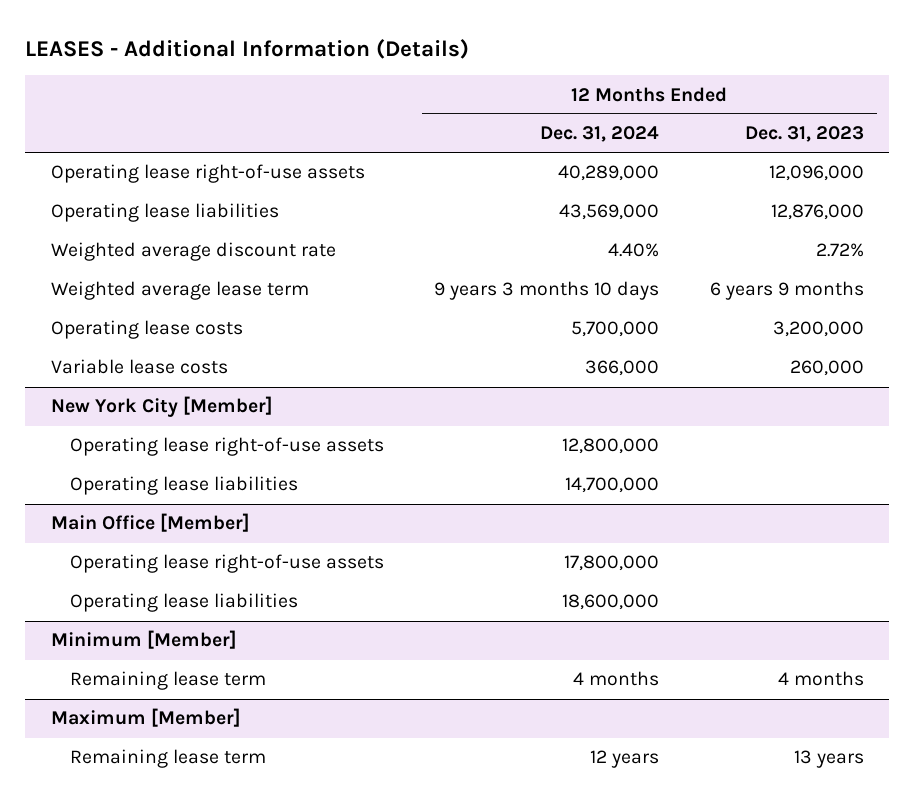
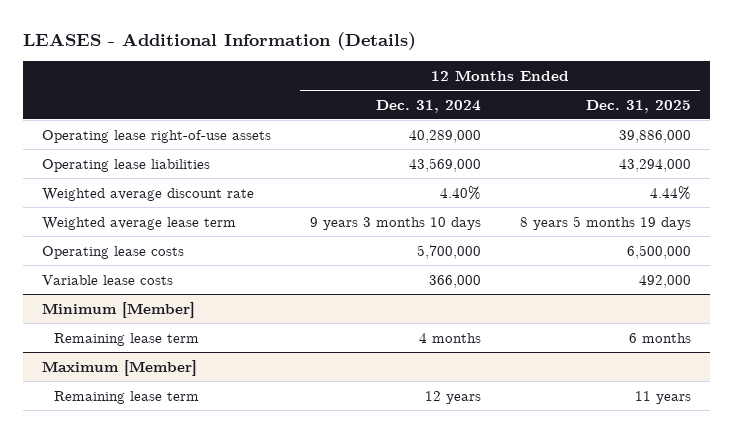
[744,126,864,143] Dec. 31, 2023 -> none
none -> [585,99,691,113] Dec. 31, 2025
[50,396,273,418] New York City [Member] -> none
[69,437,384,457] Operating lease right-of-use assets -> none
[69,476,298,496] Operating lease liabilities -> none
[50,513,250,533] Main Office [Member] -> none
[69,554,384,574] Operating lease right-of-use assets -> none
[69,593,298,613] Operating lease liabilities -> none

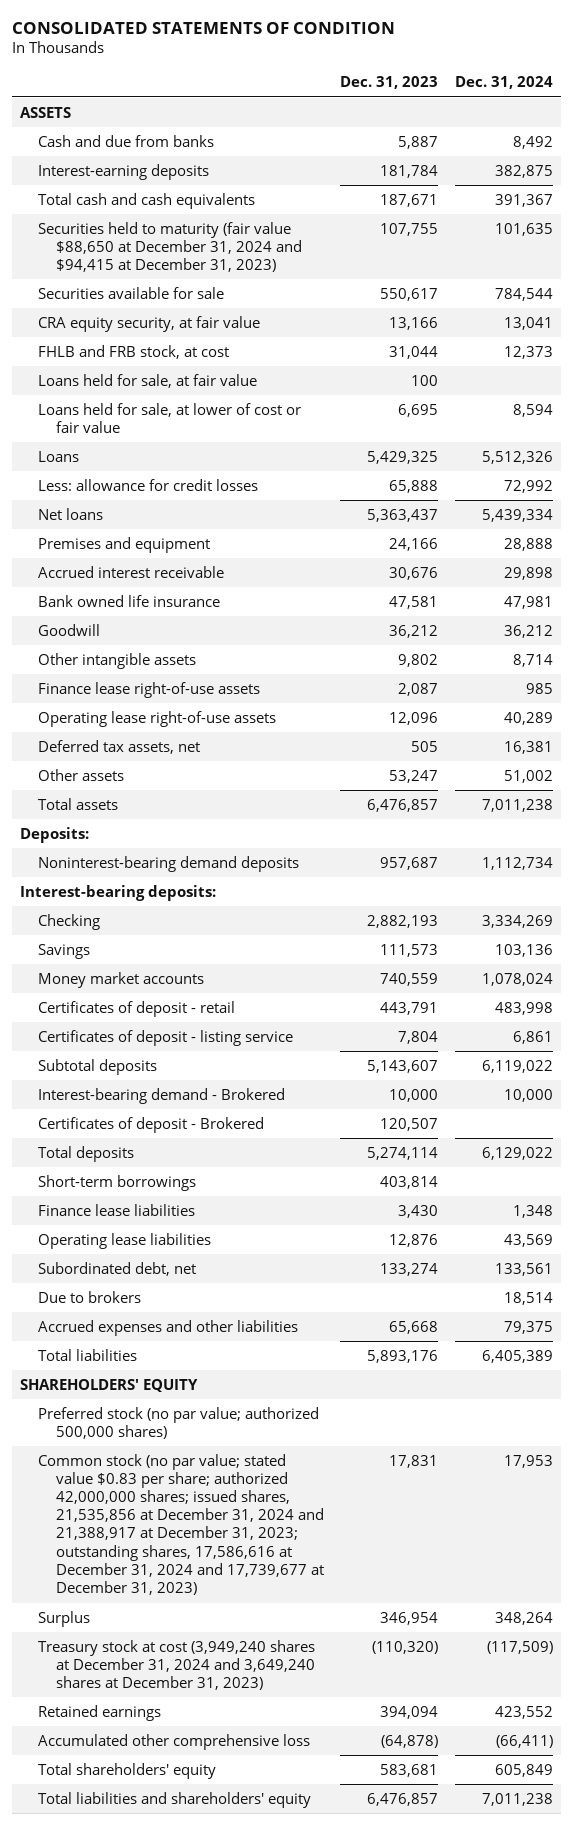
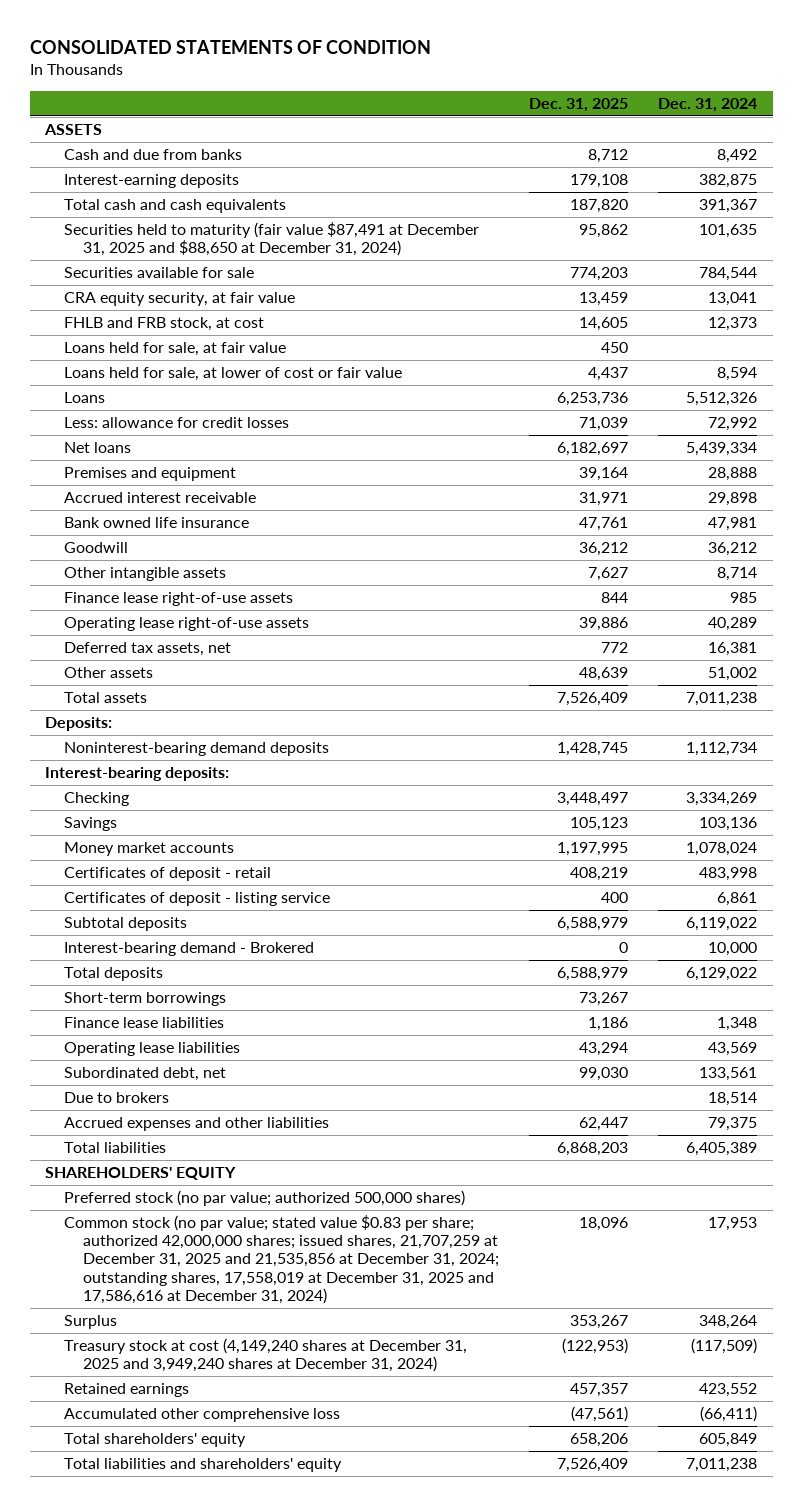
[340,76,439,90] Dec. 31, 2023 -> none
none -> [528,97,628,112] Dec. 31, 2025
[37,221,302,273] Securities held to maturity (fair value $88,650 at December 31, 2024 and $94,415 at December 31, 2023) -> [63,222,479,257] Securities held to maturity (fair value $87,491 at December 31, 2025 and $88,650 at December 31, 2024)
[37,1116,264,1133] Certificates of deposit - Brokered -> none
[37,1453,324,1596] Common stock (no par value; stated value $0.83 per share; authorized 42,000,000 shares; issued shares, 21,535,856 at December 31, 2024 and 21,388,917 at December 31, 2023; outstanding shares, 17,586,616 at December 31, 2024 and 17,739,677 at December 31, 2023) -> [63,1215,499,1304] Common stock (no par value; stated value $0.83 per share; authorized 42,000,000 shares; issued shares, 21,707,259 at December 31, 2025 and 21,535,856 at December 31, 2024; outstanding shares, 17,558,019 at December 31, 2025 and 17,586,616 at December 31, 2024)
[37,1639,315,1691] Treasury stock at cost (3,949,240 shares at December 31, 2024 and 3,649,240 shares at December 31, 2023) -> [63,1338,467,1373] Treasury stock at cost (4,149,240 shares at December 31, 2025 and 3,949,240 shares at December 31, 2024)

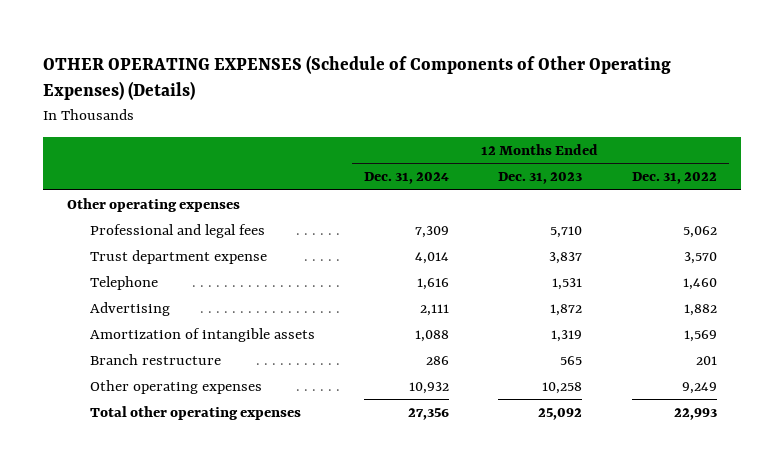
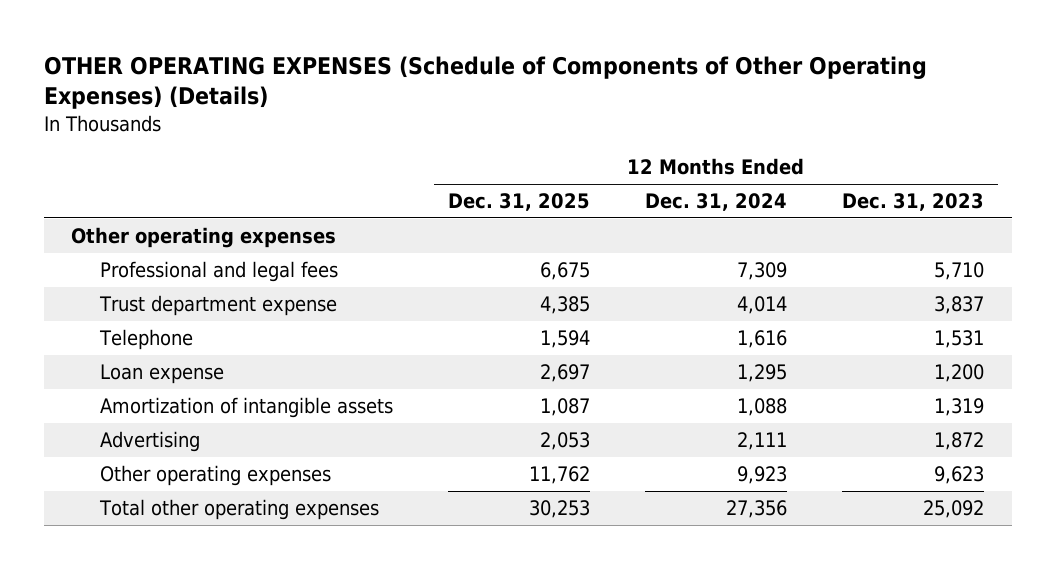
[631,172,717,185] Dec. 31, 2022 -> none
none -> [447,193,590,212] Dec. 31, 2025
none -> [99,363,224,384] Loan expense
[89,354,221,366] Branch restructure -> none
[89,302,170,317] Advertising -> [99,430,200,452] Advertising
[409,382,450,395] 10,932 -> [737,465,788,484] 9,923
[542,382,583,395] 10,258 -> [934,465,985,484] 9,623

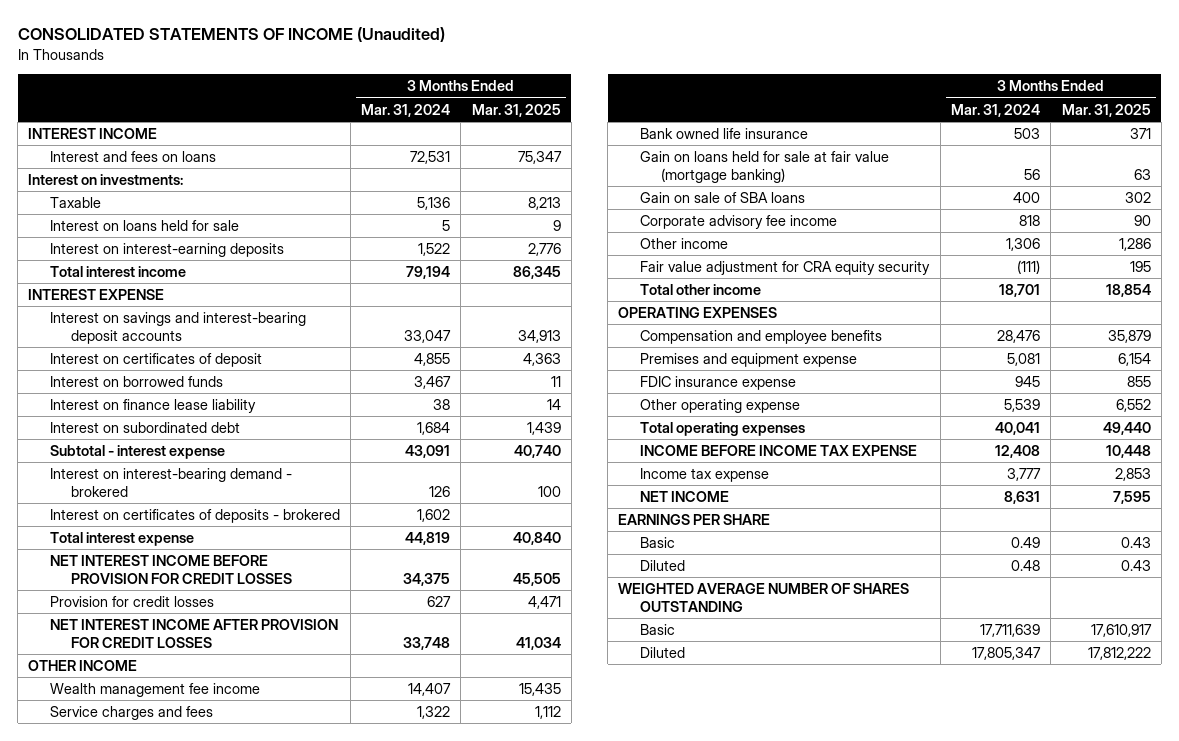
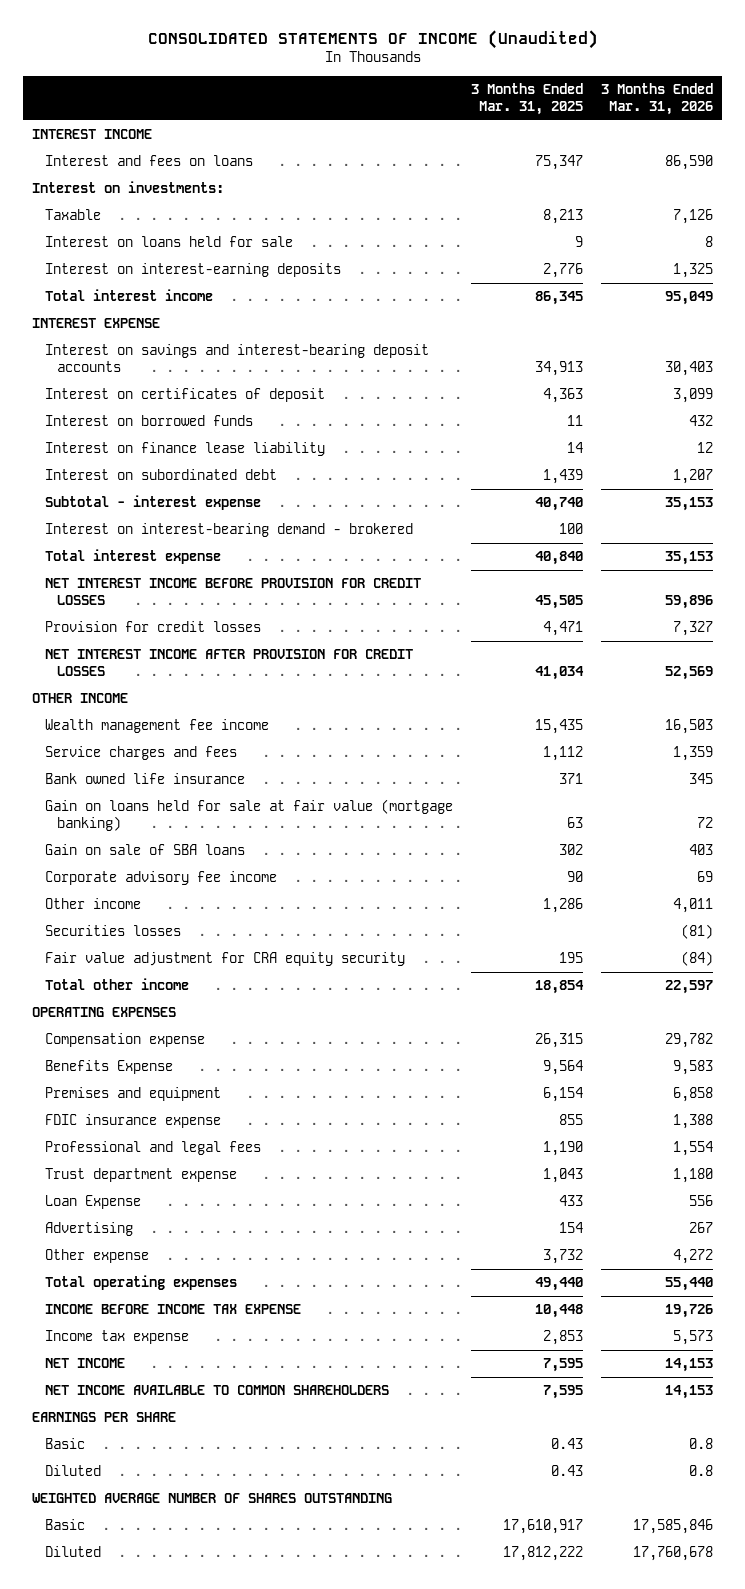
[361,103,451,117] Mar. 31, 2024 -> none
none -> [600,83,713,115] 3 Months Ended Mar. 31, 2026
[49,509,340,524] Interest on certificates of deposits - brokered -> none
none -> [44,925,181,937] Securities losses
[639,330,882,345] Compensation and employee benefits -> none
none -> [44,1033,205,1048] Compensation expense
none -> [44,1060,173,1075] Benefits Expense
[639,353,857,368] Premises and equipment expense -> [44,1087,221,1102] Premises and equipment
none -> [44,1141,261,1156] Professional and legal fees
none -> [44,1168,237,1183] Trust department expense
none -> [44,1195,141,1210] Loan Expense
none -> [44,1222,133,1237] Advertising
[639,399,800,414] Other operating expense -> [44,1249,149,1264] Other expense
[1115,399,1151,413] 6,552 -> [542,1249,583,1265] 3,732
none -> [44,1385,389,1396] NET INCOME AVAILABLE TO COMMON SHAREHOLDERS

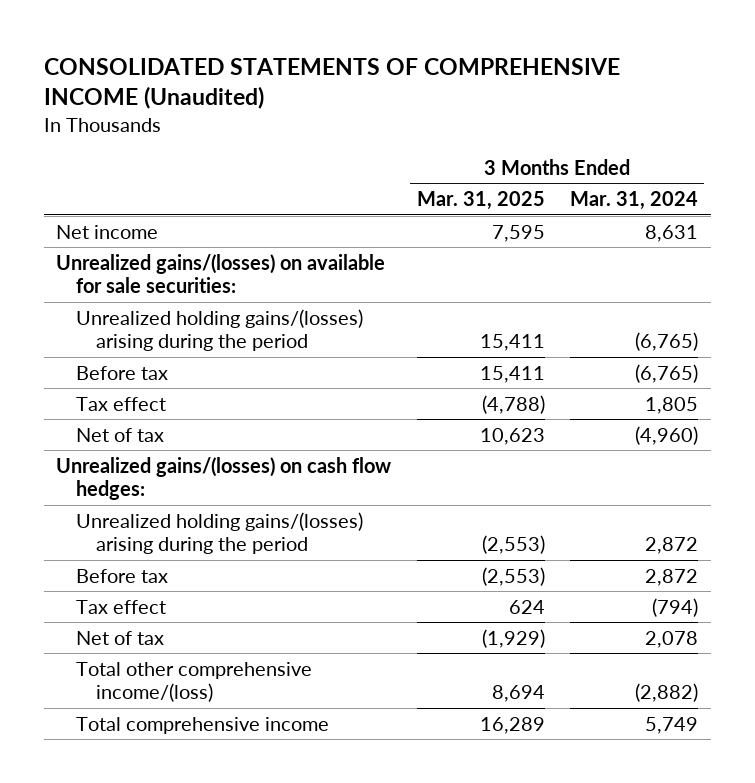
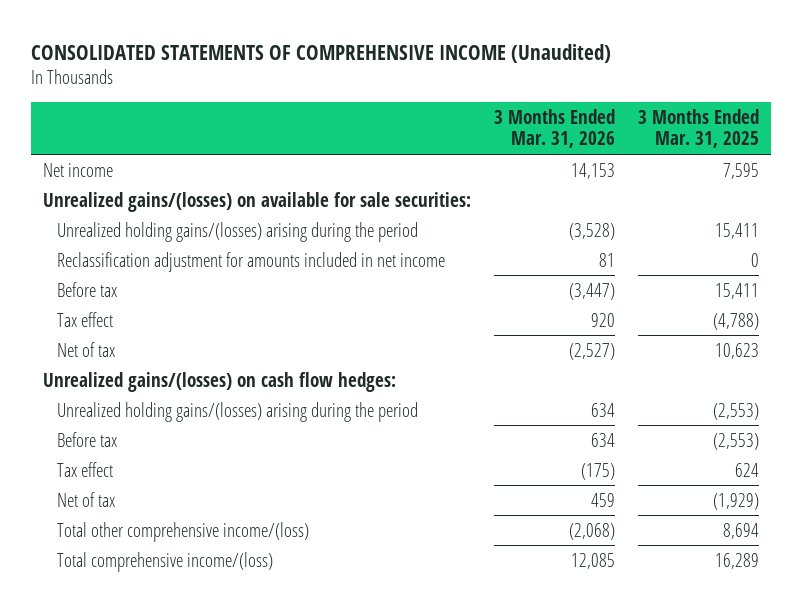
[570,191,699,211] Mar. 31, 2024 -> none
none -> [493,109,615,149] 3 Months Ended Mar. 31, 2026
none -> [56,251,445,272] Reclassification adjustment for amounts included in net income
[76,716,330,734] Total comprehensive income -> [56,551,273,572] Total comprehensive income/(loss)

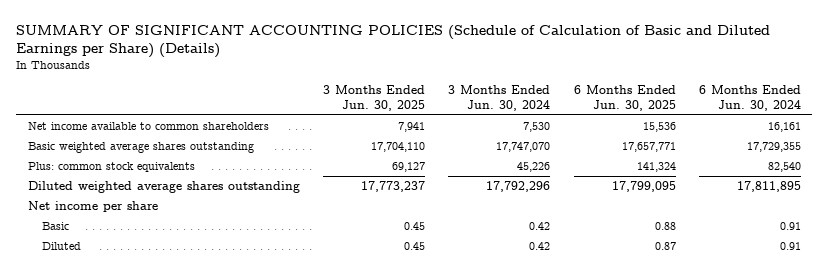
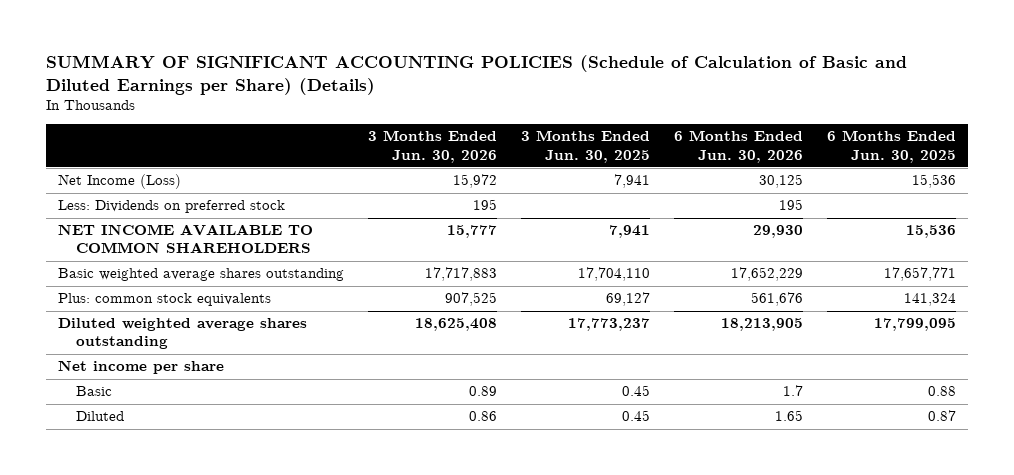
[448,85,551,111] 3 Months Ended Jun. 30, 2024 -> none
[698,85,801,111] 6 Months Ended Jun. 30, 2024 -> none
none -> [368,130,498,163] 3 Months Ended Jun. 30, 2026
none -> [673,130,803,163] 6 Months Ended Jun. 30, 2026
none -> [58,174,182,190] Net Income (Loss)
none -> [58,200,286,214] Less: Dividends on preferred stock
[27,121,269,130] Net income available to common shareholders -> [58,224,314,254] NET INCOME AVAILABLE TO COMMON SHAREHOLDERS

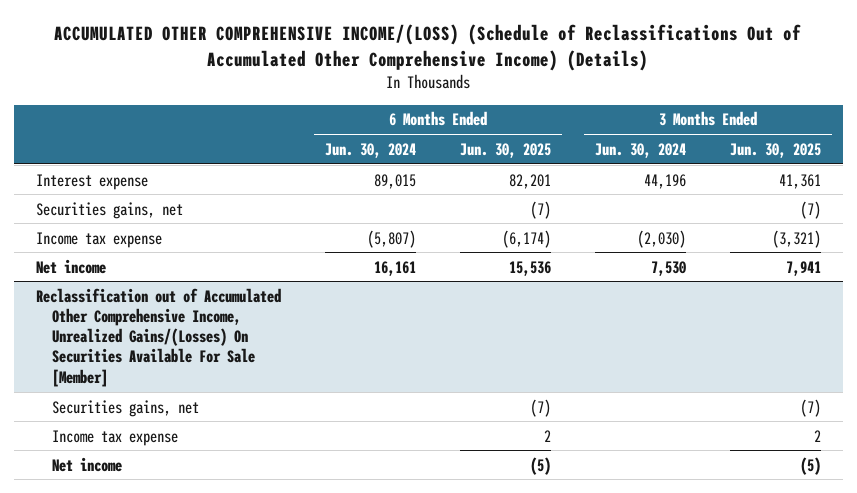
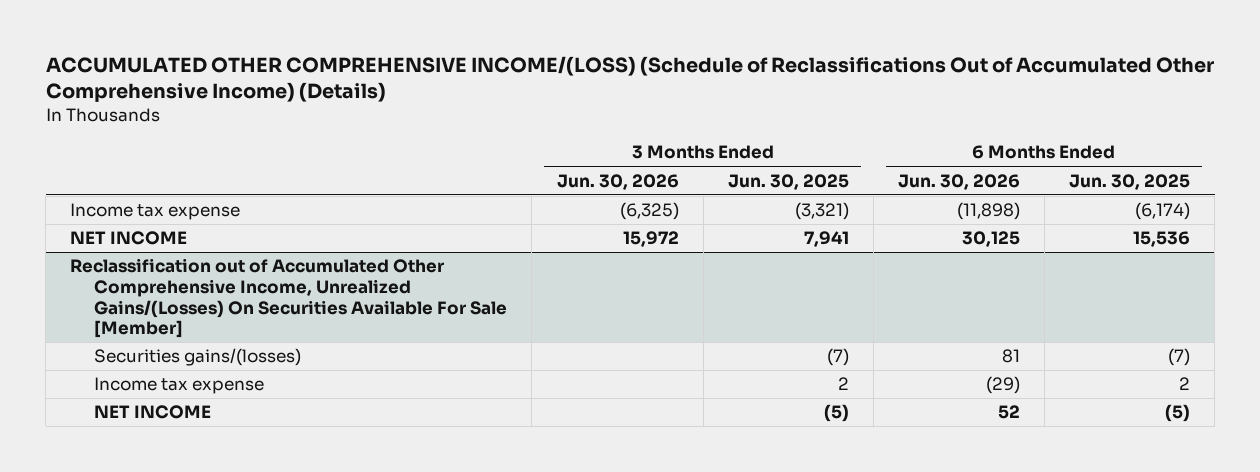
[325,142,417,158] Jun. 30, 2024 -> none
[594,142,686,158] Jun. 30, 2024 -> none
none -> [556,173,679,190] Jun. 30, 2026
none -> [897,173,1020,190] Jun. 30, 2026
[36,173,149,190] Interest expense -> none
[36,201,184,219] Securities gains, net -> none
[36,258,107,274] Net income -> [70,231,188,246] NET INCOME
[52,399,200,417] Securities gains, net -> [94,348,302,367] Securities gains/(losses)
[52,456,123,472] Net income -> [94,405,212,420] NET INCOME

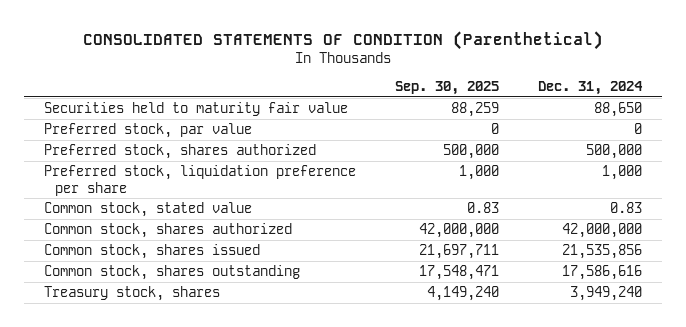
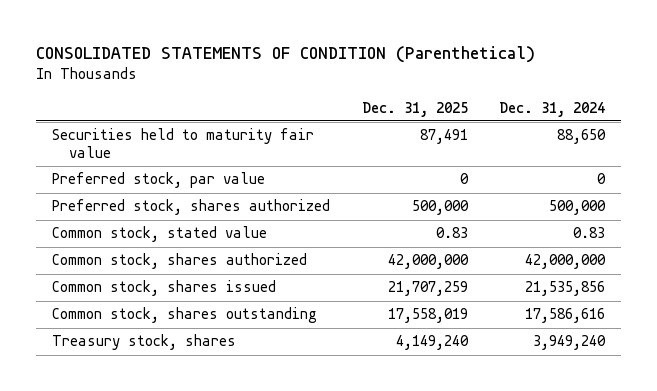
[395,81,500,96] Sep. 30, 2025 -> none
none -> [361,101,468,117] Dec. 31, 2025
[43,165,356,196] Preferred stock, liquidation preference per share -> none

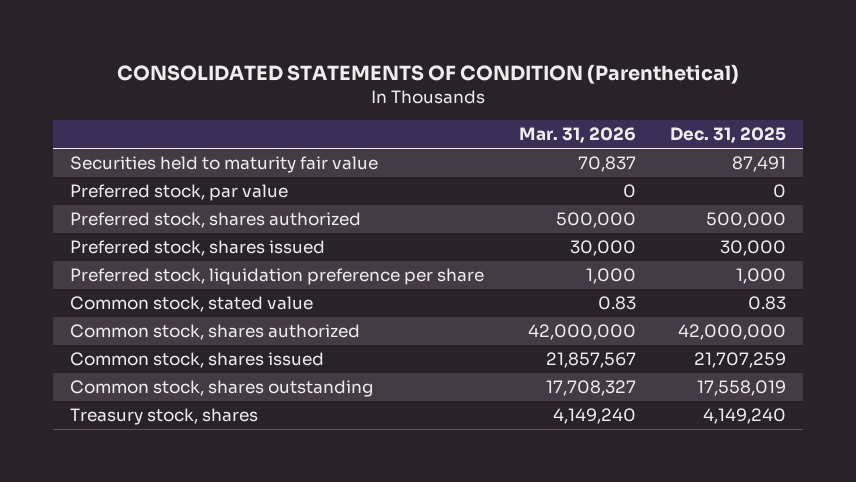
[499,101,606,117] Dec. 31, 2024 -> none
none -> [518,127,636,144] Mar. 31, 2026
none -> [70,240,326,257] Preferred stock, shares issued
none -> [70,268,485,286] Preferred stock, liquidation preference per share

